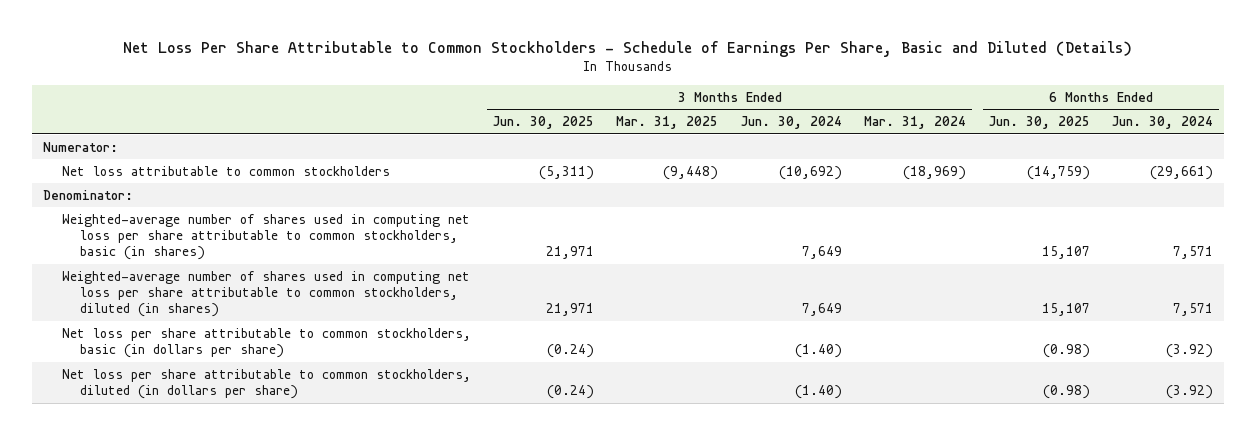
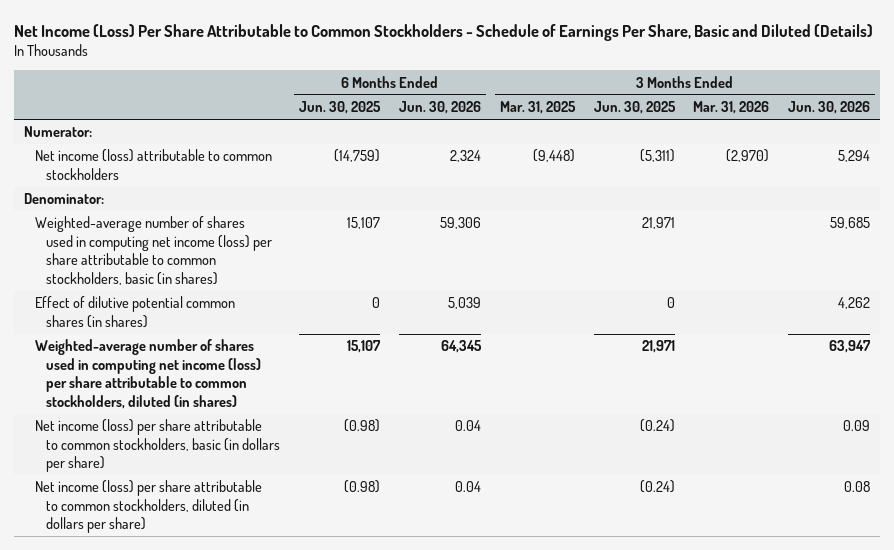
[123,40,1133,57] Net Loss Per Share Attributable to Common Stockholders - Schedule of Earnings Per Share, Basic and Diluted (Details) -> [14,23,874,41] Net Income (Loss) Per Share Attributable to Common Stockholders - Schedule of Earnings Per Share, Basic and Diluted (Details)
[740,116,842,130] Jun. 30, 2024 -> none
[864,116,967,130] Mar. 31, 2024 -> none
[1112,116,1214,130] Jun. 30, 2024 -> none
none -> [398,101,481,115] Jun. 30, 2026
none -> [693,101,770,115] Mar. 31, 2026
none -> [788,101,871,115] Jun. 30, 2026
[61,165,390,176] Net loss attributable to common stockholders -> [34,149,272,180] Net income (loss) attributable to common stockholders
[61,213,470,261] Weighted-average number of shares used in computing net loss per share attributable to common stockholders, basic (in shares) -> [34,216,273,285] Weighted-average number of shares used in computing net income (loss) per share attributable to common stockholders, basic (in shares)
none -> [34,296,235,328] Effect of dilutive potential common shares (in shares)
[61,270,470,318] Weighted-average number of shares used in computing net loss per share attributable to common stockholders, diluted (in shares) -> [34,339,262,409] Weighted-average number of shares used in computing net income (loss) per share attributable to common stockholders, diluted (in shares)
[61,327,471,359] Net loss per share attributable to common stockholders, basic (in dollars per share) -> [34,419,281,473] Net income (loss) per share attributable to common stockholders, basic (in dollars per share)
[61,368,471,400] Net loss per share attributable to common stockholders, diluted (in dollars per share) -> [34,480,262,534] Net income (loss) per share attributable to common stockholders, diluted (in dollars per share)

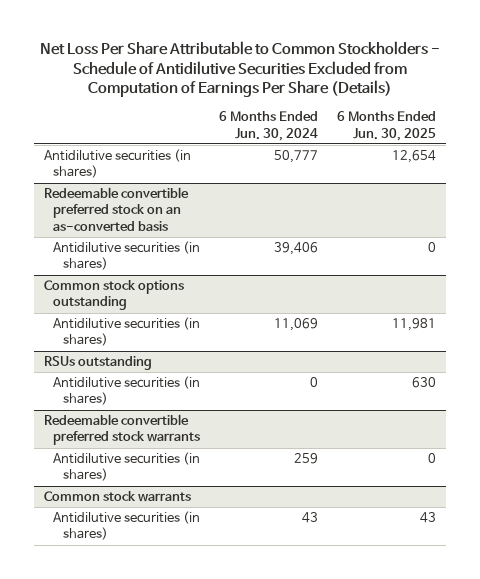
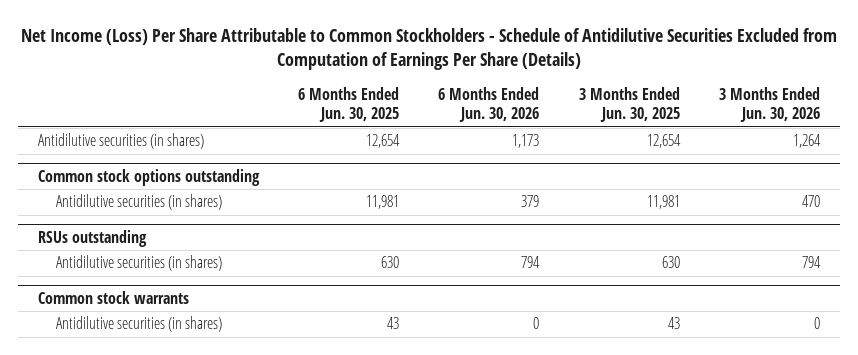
[40,40,441,98] Net Loss Per Share Attributable to Common Stockholders - Schedule of Antidilutive Securities Excluded from Computation of Earnings Per Share (Details) -> [20,28,837,71] Net Income (Loss) Per Share Attributable to Common Stockholders - Schedule of Antidilutive Securities Excluded from Computation of Earnings Per Share (Details)
[219,111,319,141] 6 Months Ended Jun. 30, 2024 -> none
none -> [438,87,540,123] 6 Months Ended Jun. 30, 2026
none -> [578,87,680,123] 3 Months Ended Jun. 30, 2025
none -> [719,87,821,123] 3 Months Ended Jun. 30, 2026
[43,187,189,231] Redeemable convertible preferred stock on an as-converted basis -> none
[53,241,201,271] Antidilutive securities (in shares) -> none
[43,414,201,446] Redeemable convertible preferred stock warrants -> none
[53,452,201,482] Antidilutive securities (in shares) -> none

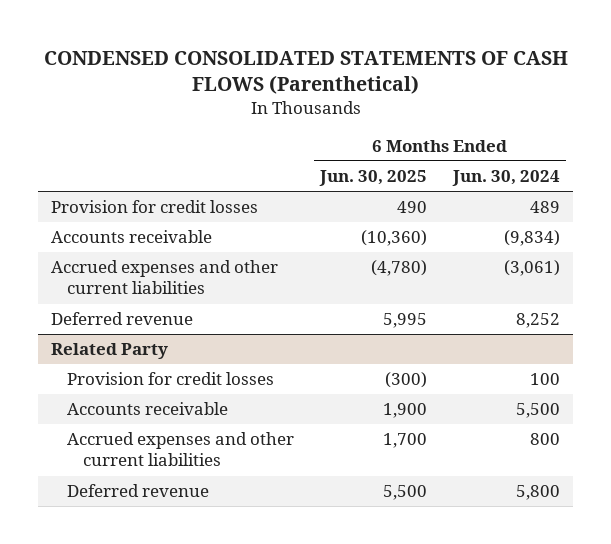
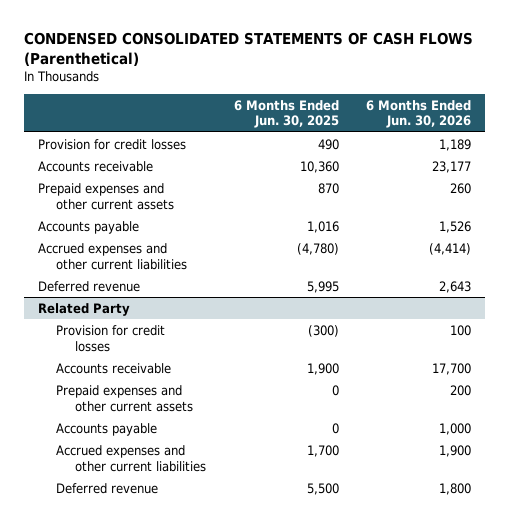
[452,170,561,187] Jun. 30, 2024 -> none
none -> [366,99,472,129] 6 Months Ended Jun. 30, 2026
[361,230,428,247] (10,360) -> [299,160,339,173] 10,360
none -> [37,182,175,210] Prepaid expenses and other current assets
none -> [37,220,139,234] Accounts payable
none -> [56,384,194,412] Prepaid expenses and other current assets
none -> [56,422,158,436] Accounts payable

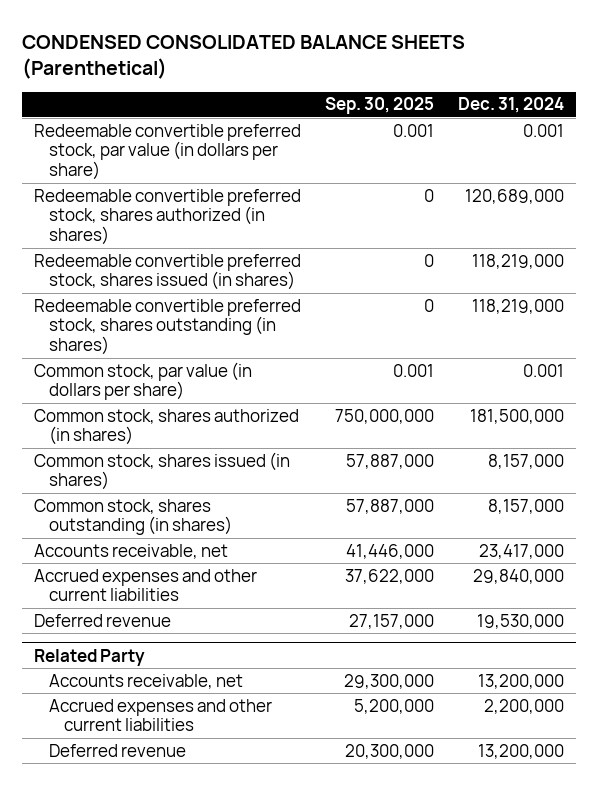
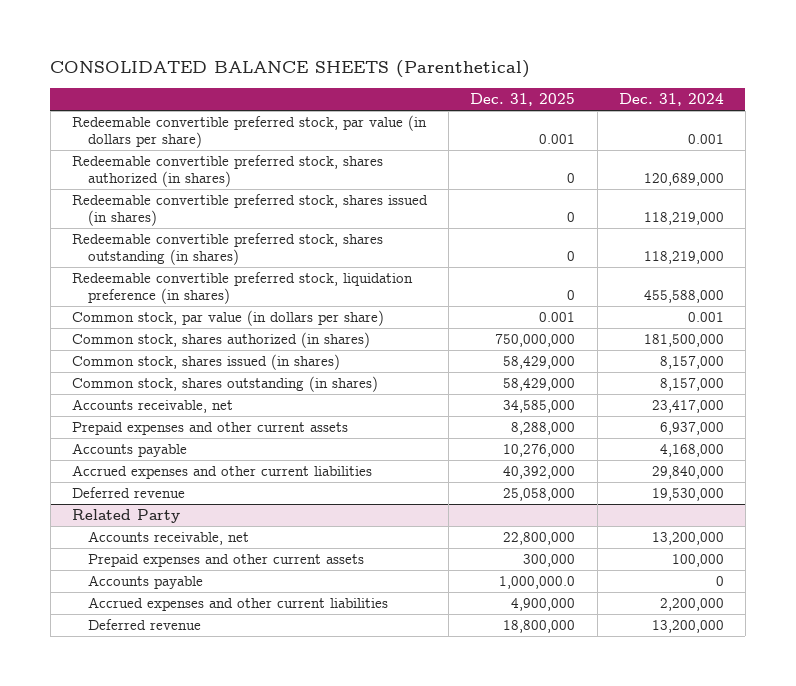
[22,34,466,79] CONDENSED CONSOLIDATED BALANCE SHEETS (Parenthetical) -> [50,60,531,79] CONSOLIDATED BALANCE SHEETS (Parenthetical)
[325,97,435,115] Sep. 30, 2025 -> none
none -> [470,93,576,107] Dec. 31, 2025
none -> [72,272,414,305] Redeemable convertible preferred stock, liquidation preference (in shares)
none -> [72,422,349,436] Prepaid expenses and other current assets
none -> [72,443,188,458] Accounts payable
none -> [88,554,365,568] Prepaid expenses and other current assets
none -> [88,575,204,590] Accounts payable

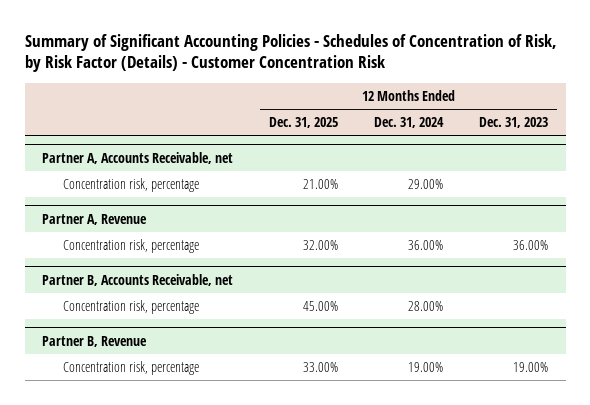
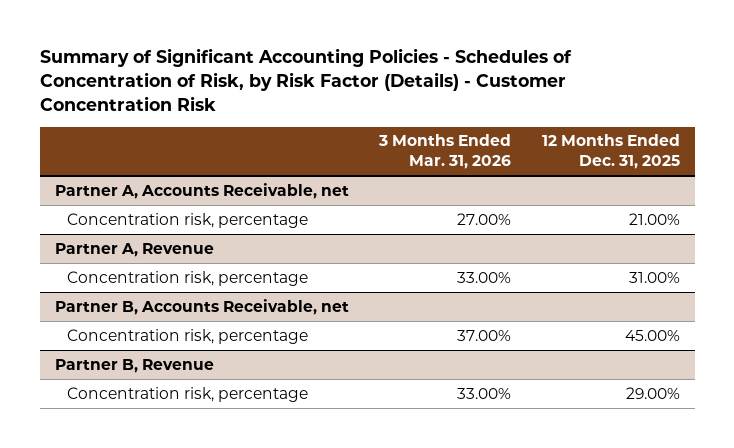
[374,117,445,129] Dec. 31, 2024 -> none
[478,117,548,129] Dec. 31, 2023 -> none
none -> [378,134,512,170] 3 Months Ended Mar. 31, 2026
[303,240,339,251] 32.00% -> [628,271,680,283] 31.00%
[303,362,339,373] 33.00% -> [625,386,680,399] 29.00%

